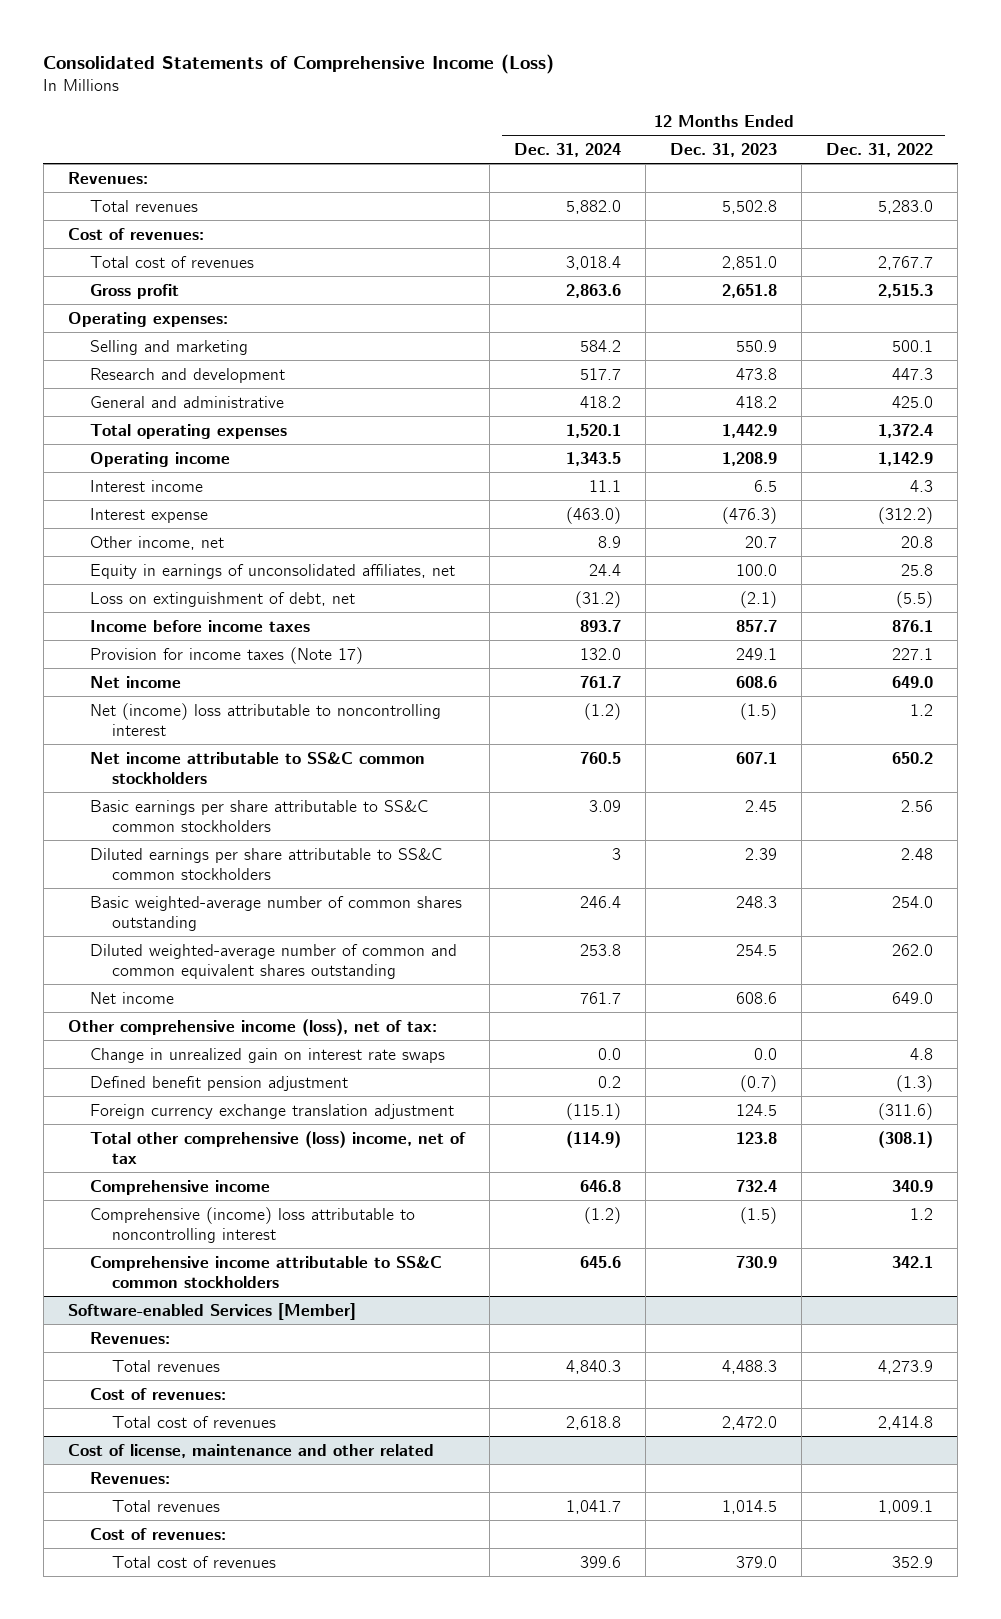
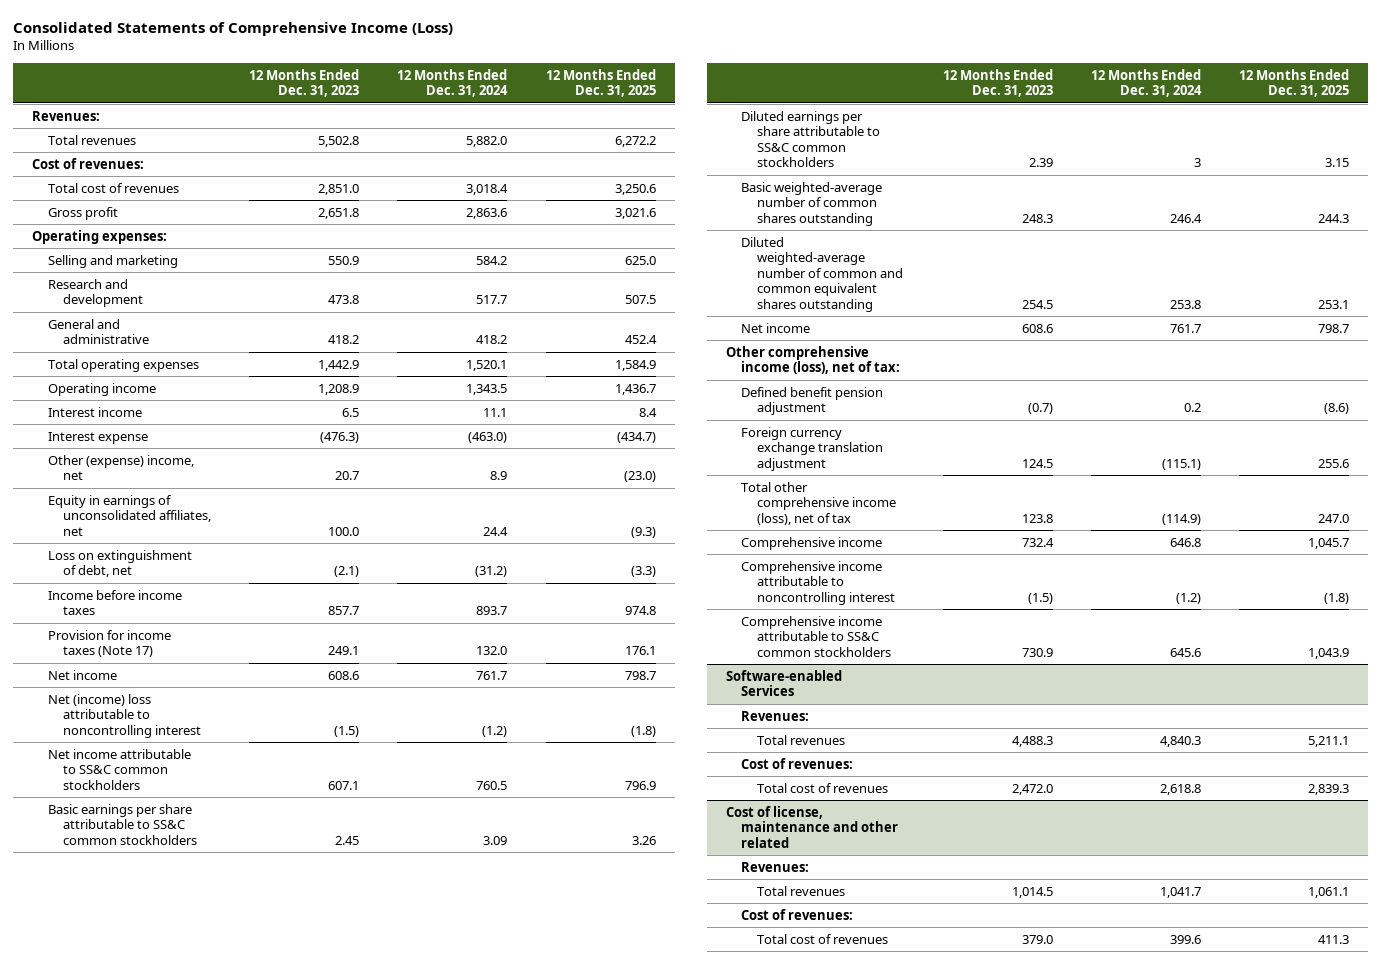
[826,143,934,158] Dec. 31, 2022 -> none
none -> [545,68,656,98] 12 Months Ended Dec. 31, 2025
[89,535,224,550] Other income, net -> [47,454,194,481] Other (expense) income, net
[89,1047,445,1063] Change in unrealized gain on interest rate swaps -> none
[89,1130,466,1164] Total other comprehensive (loss) income, net of tax -> [741,481,896,525] Total other comprehensive income (loss), net of tax
[89,1206,415,1243] Comprehensive (income) loss attributable to noncontrolling interest -> [741,560,895,605] Comprehensive income attributable to noncontrolling interest
[68,1302,357,1320] Software-enabled Services [Member] -> [725,669,842,697] Software-enabled Services

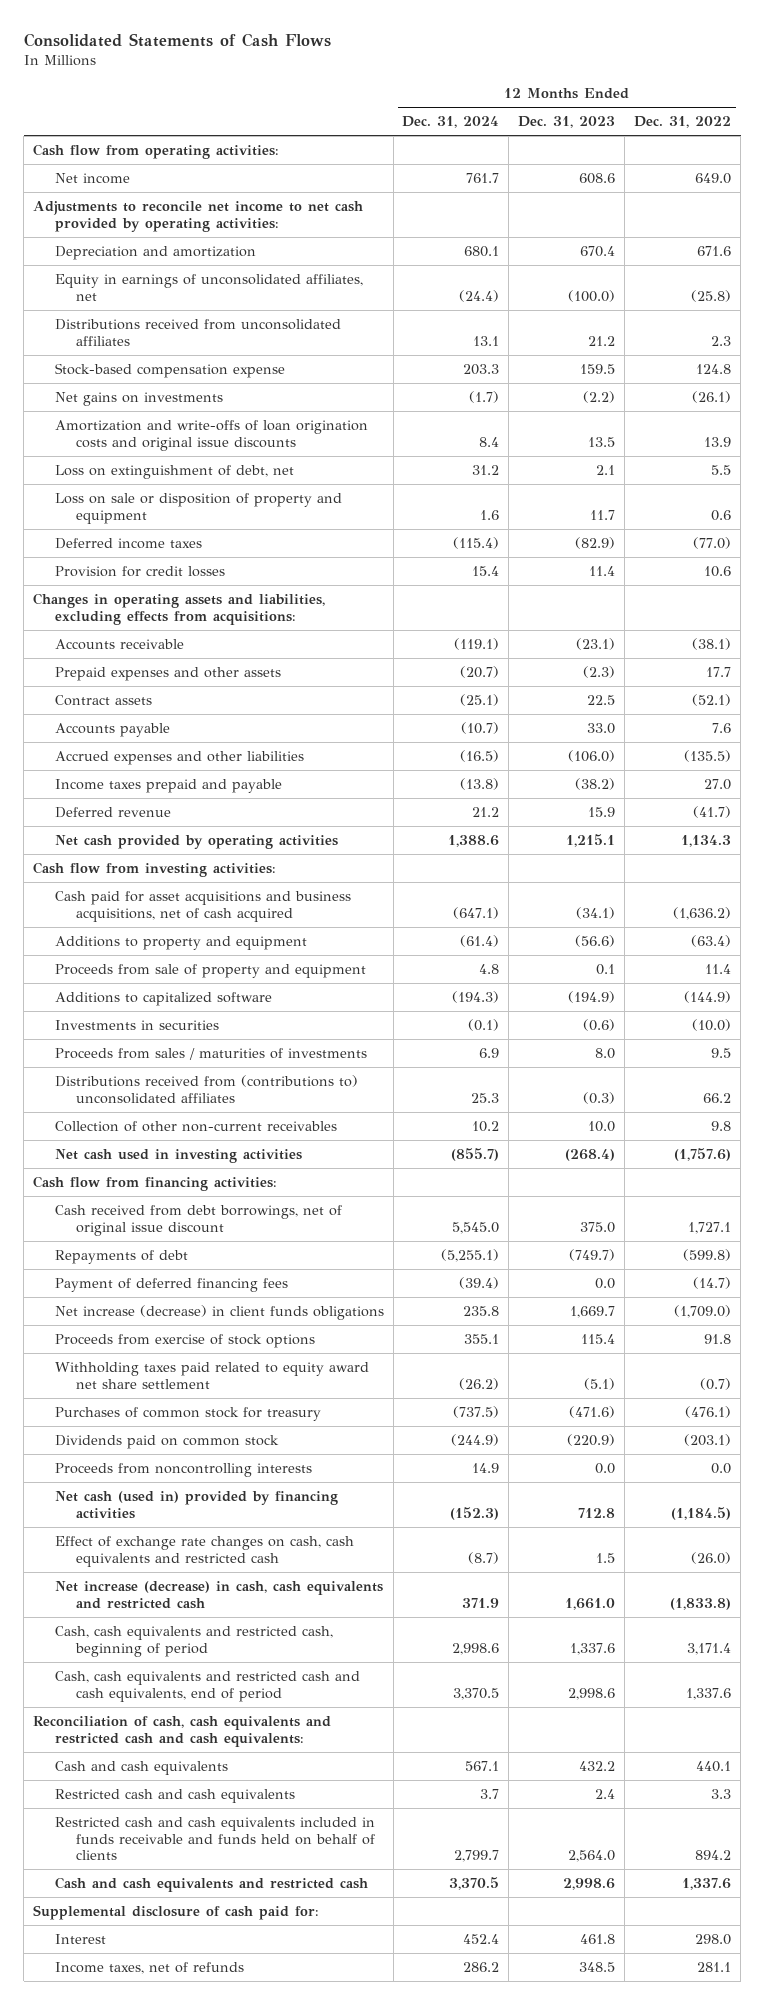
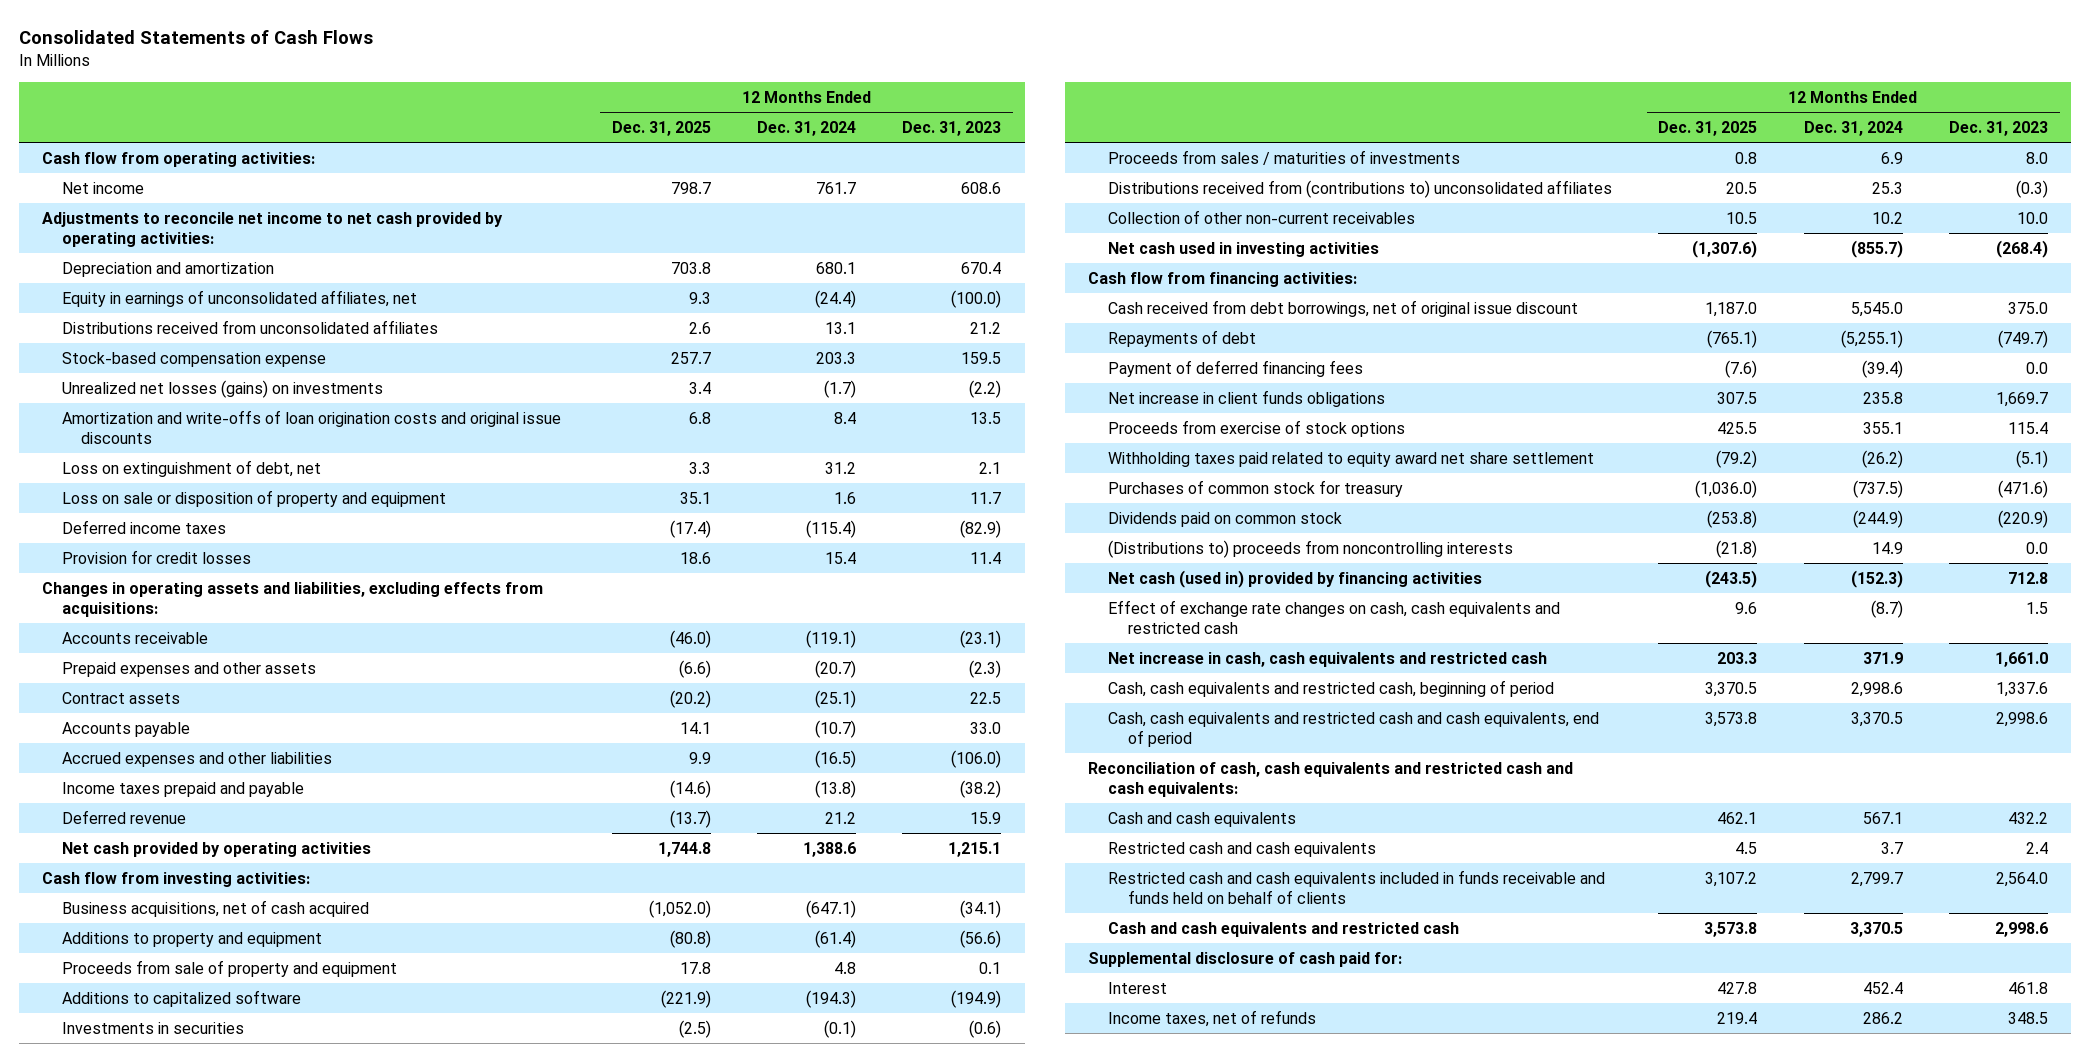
[634,116,732,129] Dec. 31, 2022 -> none
none -> [611,120,711,136] Dec. 31, 2025
[54,391,223,406] Net gains on investments -> [61,379,383,398] Unrealized net losses (gains) on investments
[54,890,351,922] Cash paid for asset acquisitions and business acquisitions, net of cash acquired -> [61,899,369,917] Business acquisitions, net of cash acquired
[54,1304,384,1320] Net increase (decrease) in client funds obligations -> [1108,389,1386,407] Net increase in client funds obligations
[54,1462,312,1477] Proceeds from noncontrolling interests -> [1108,539,1514,558] (Distributions to) proceeds from noncontrolling interests
[54,1580,383,1609] Net increase (decrease) in cash, cash equivalents and restricted cash -> [1108,651,1548,667] Net increase in cash, cash equivalents and restricted cash

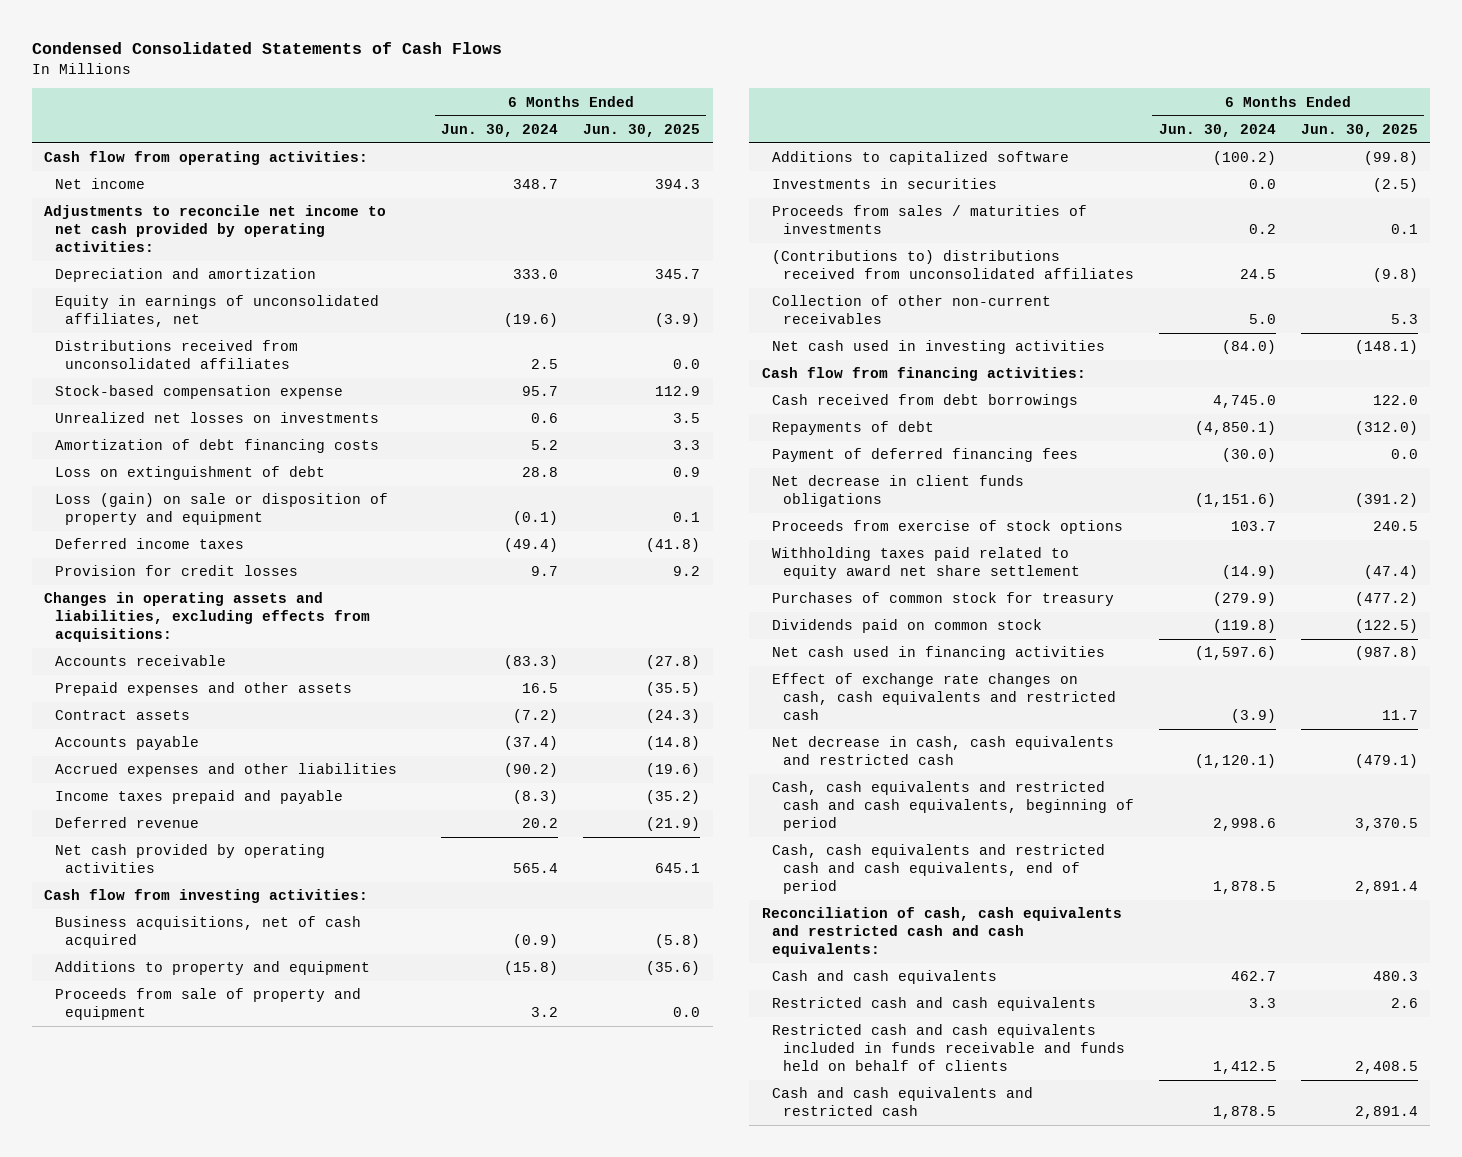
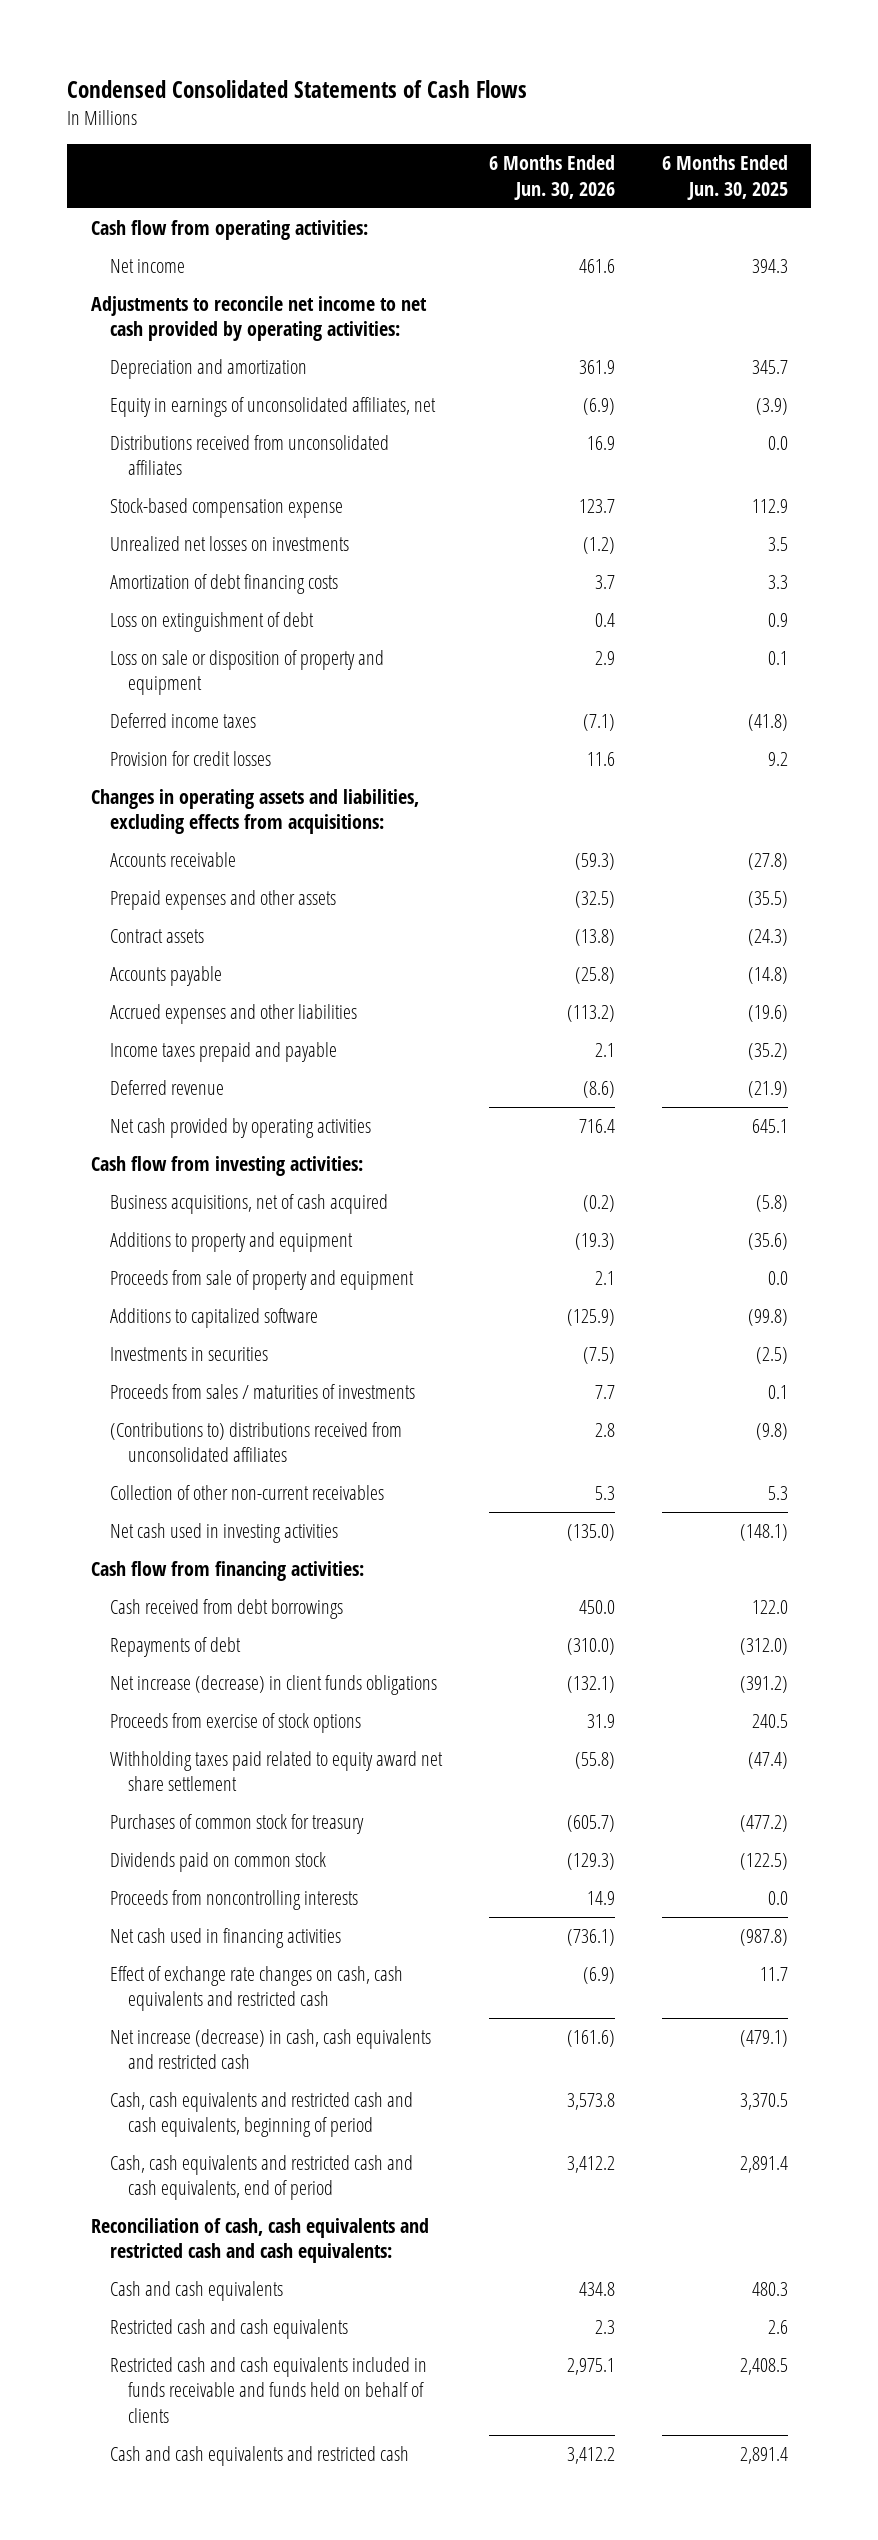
[441,123,559,137] Jun. 30, 2024 -> none
none -> [488,155,615,200] 6 Months Ended Jun. 30, 2026
[54,493,388,526] Loss (gain) on sale or disposition of property and equipment -> [109,650,384,696] Loss on sale or disposition of property and equipment
[772,448,1079,463] Payment of deferred financing fees -> none
[772,475,1025,508] Net decrease in client funds obligations -> [109,1675,437,1696] Net increase (decrease) in client funds obligations
none -> [109,1890,358,1911] Proceeds from noncontrolling interests
[772,736,1115,766] Net decrease in cash, cash equivalents and restricted cash -> [109,2029,431,2070] Net increase (decrease) in cash, cash equivalents and restricted cash

